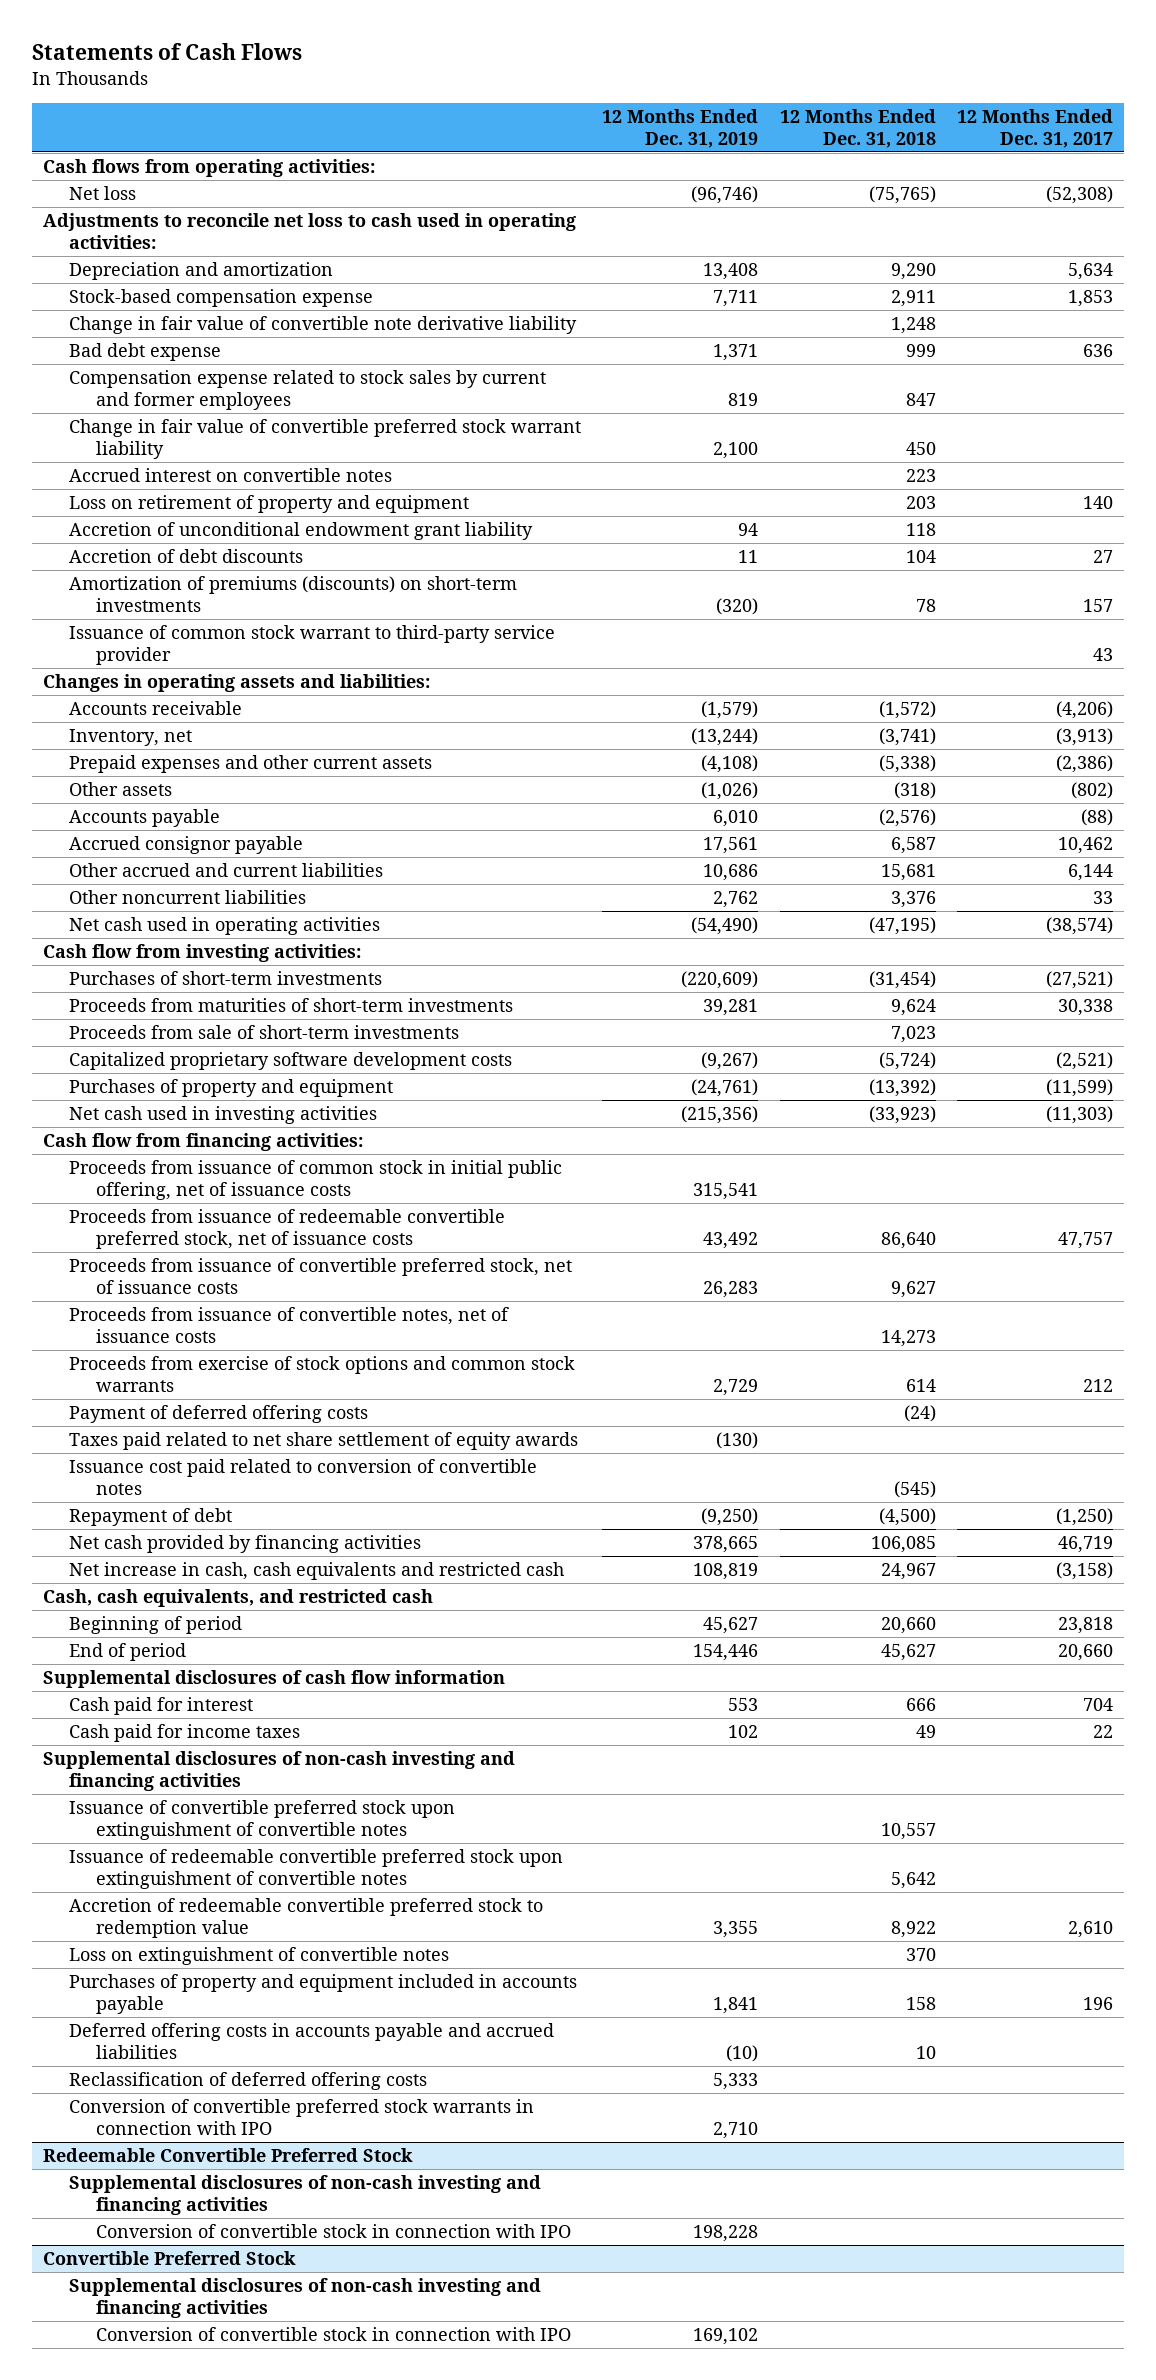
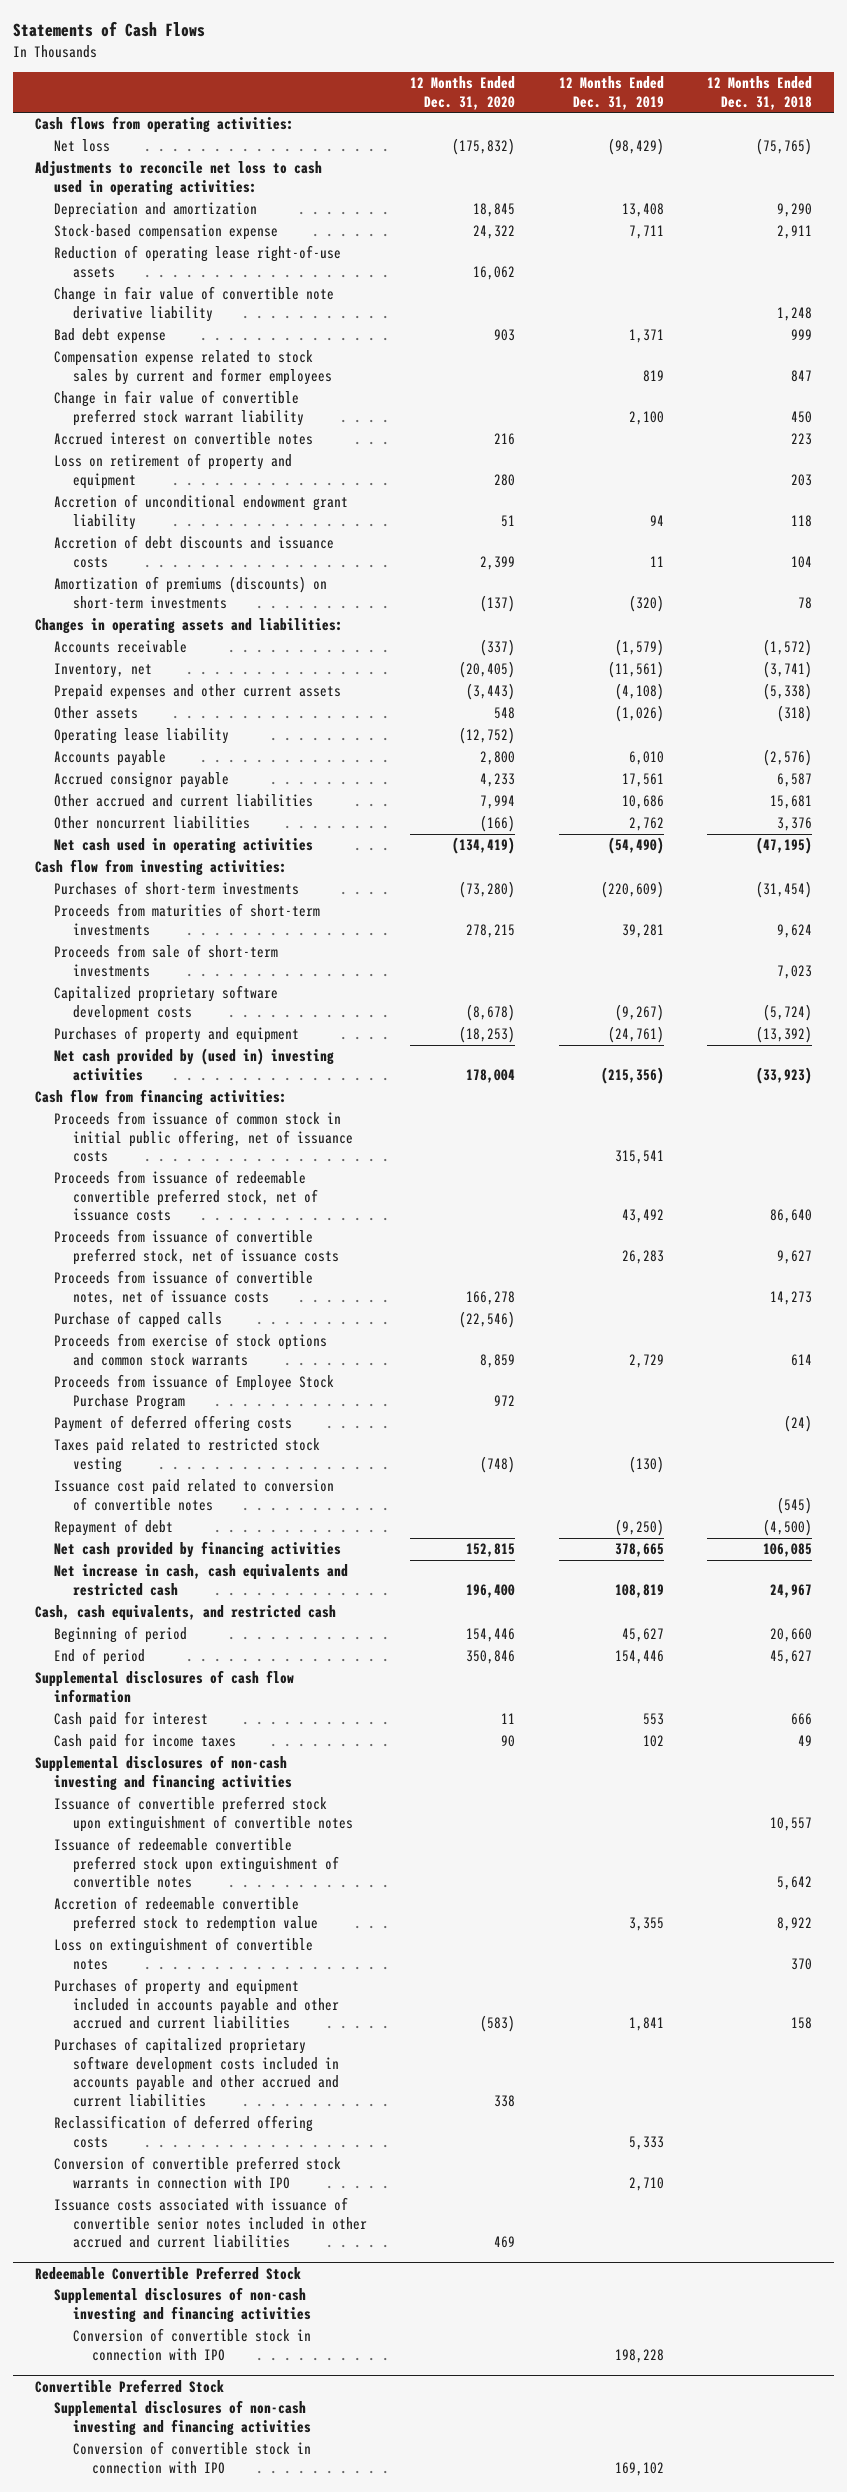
[957,108,1114,148] 12 Months Ended Dec. 31, 2017 -> none
none -> [410,76,516,110] 12 Months Ended Dec. 31, 2020
[691,186,759,205] (96,746) -> [607,138,664,156] (98,429)
none -> [53,245,341,278] Reduction of operating lease right-of-use assets
[69,549,304,564] Accretion of debt discounts -> [53,535,334,568] Accretion of debt discounts and issuance costs
[69,625,556,666] Issuance of common stock warrant to third-party service provider -> none
[691,728,759,747] (13,244) -> [607,661,664,679] (11,561)
none -> [53,728,229,745] Operating lease liability
[69,1106,378,1125] Net cash used in investing activities -> [53,1048,334,1081] Net cash provided by (used in) investing activities
none -> [53,1311,222,1329] Purchase of capped calls
none -> [53,1374,334,1410] Proceeds from issuance of Employee Stock Purchase Program
[69,1432,579,1451] Taxes paid related to net share settlement of equity awards -> none
none -> [53,1438,320,1473] Taxes paid related to restricted stock vesting
[69,2023,555,2060] Deferred offering costs in accounts payable and accrued liabilities -> none
[69,1974,578,2015] Purchases of property and equipment included in accounts payable -> [53,1978,340,2030] Purchases of property and equipment included in accounts payable and other accrued and current liabilities
none -> [53,2037,340,2107] Purchases of capitalized proprietary software development costs included in accounts payable and other accrued and current liabilities
none -> [53,2197,368,2249] Issuance costs associated with issuance of convertible senior notes included in other accrued and current liabilities

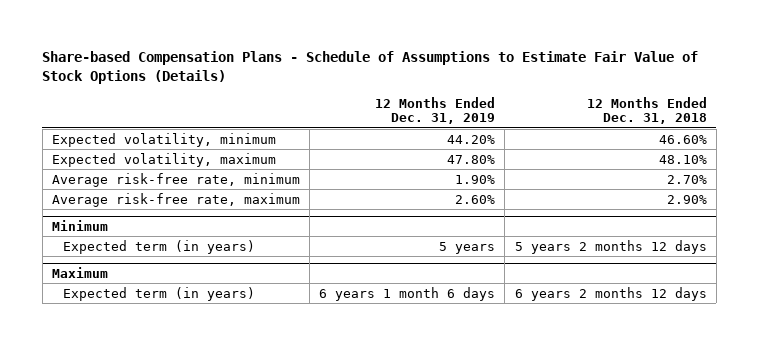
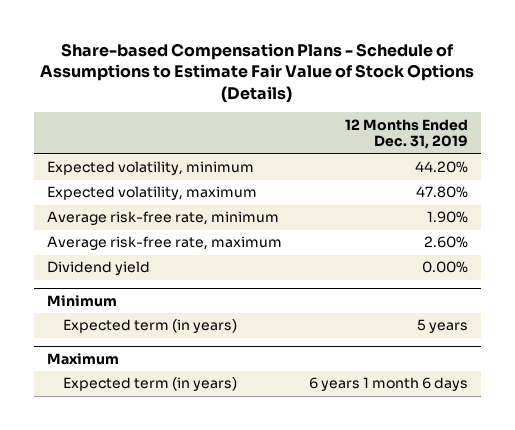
[586,96,707,125] 12 Months Ended Dec. 31, 2018 -> none
none -> [47,261,151,276] Dividend yield

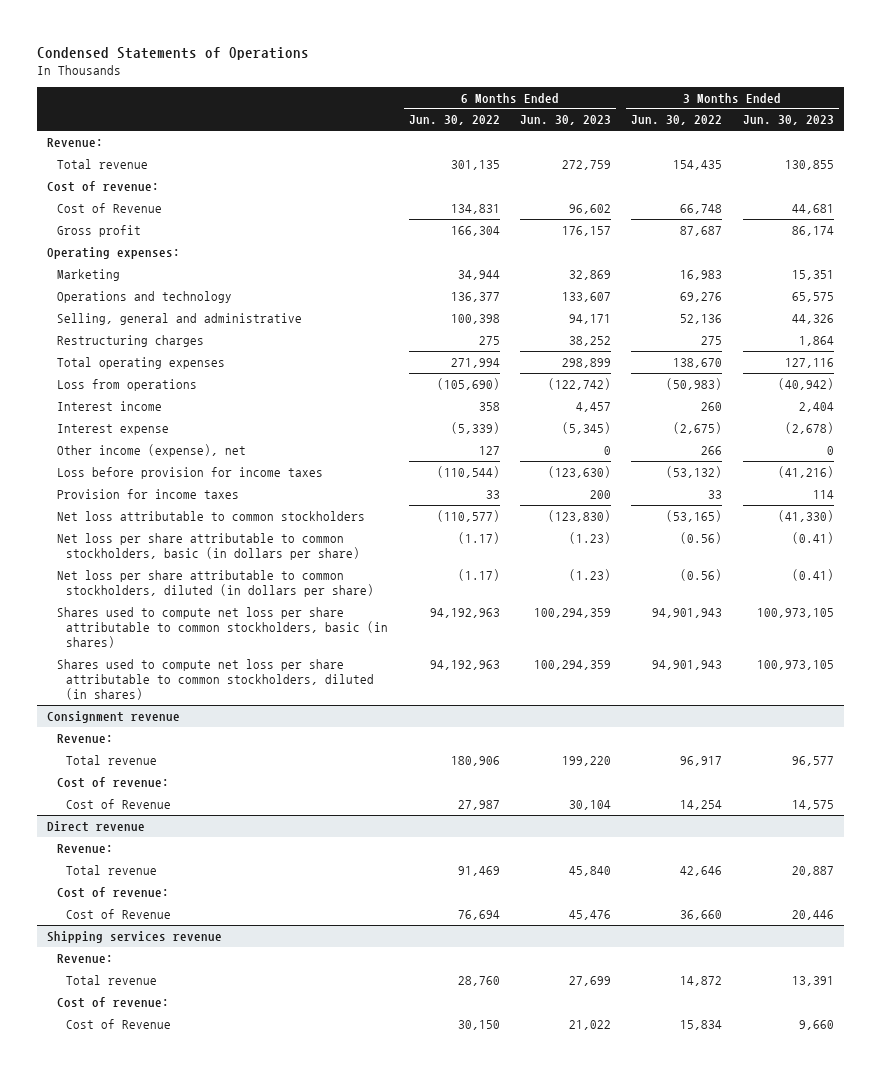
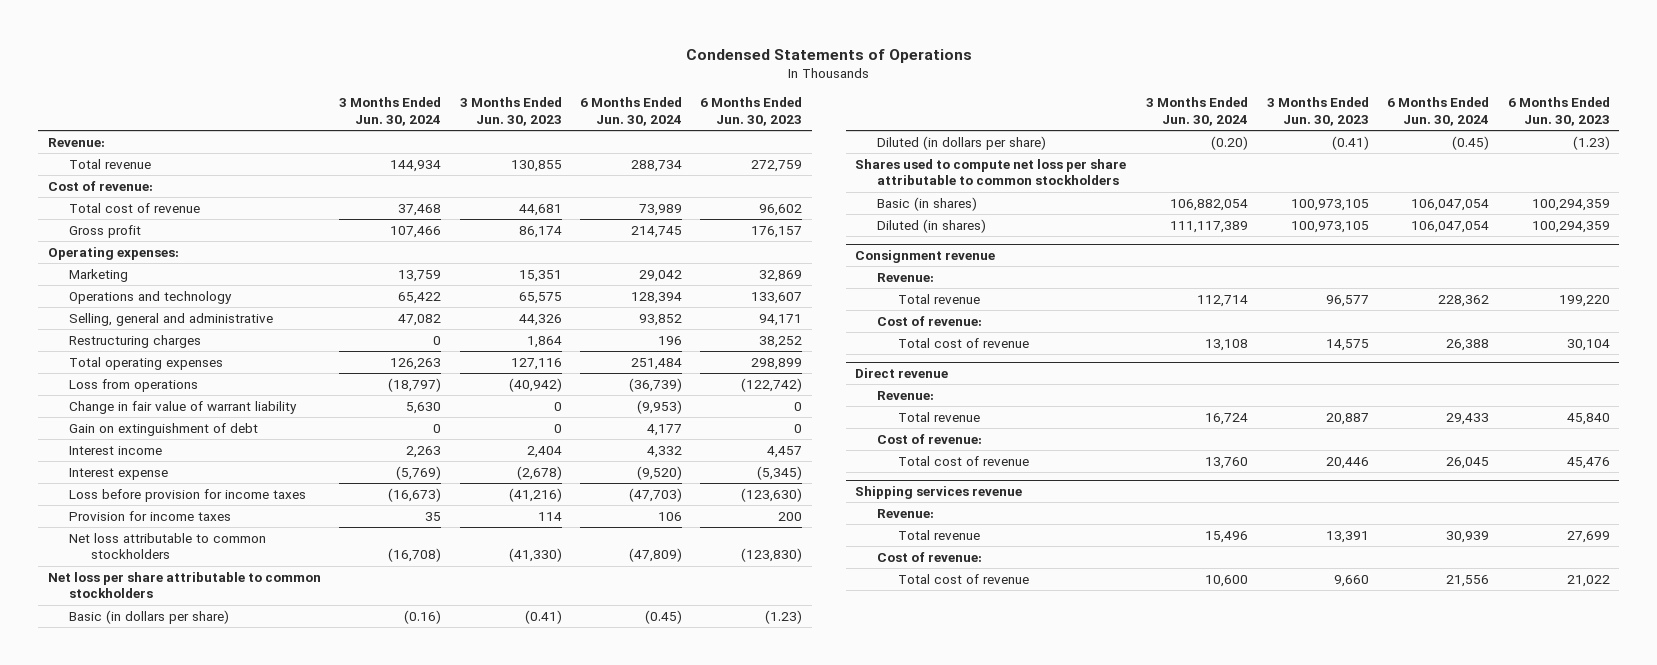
[408,115,500,126] Jun. 30, 2022 -> none
[631,115,723,126] Jun. 30, 2022 -> none
none -> [339,97,442,126] 3 Months Ended Jun. 30, 2024
none -> [580,97,683,126] 6 Months Ended Jun. 30, 2024
[56,202,162,213] Cost of Revenue -> [69,202,201,213] Total cost of revenue
none -> [69,400,298,414] Change in fair value of warrant liability
none -> [69,422,259,436] Gain on extinguishment of debt
[56,443,246,457] Other income (expense), net -> none
none -> [47,571,321,599] Net loss per share attributable to common stockholders
[56,532,361,561] Net loss per share attributable to common stockholders, basic (in dollars per share) -> [69,609,230,624] Basic (in dollars per share)
[56,569,375,598] Net loss per share attributable to common stockholders, diluted (in dollars per share) -> [876,135,1046,150] Diluted (in dollars per share)
none -> [854,158,1126,186] Shares used to compute net loss per share attributable to common stockholders
[56,606,389,649] Shares used to compute net loss per share attributable to common stockholders, basic (in shares) -> [876,196,977,211] Basic (in shares)
[56,658,375,701] Shares used to compute net loss per share attributable to common stockholders, diluted (in shares) -> [876,218,986,233] Diluted (in shares)
[66,798,172,809] Cost of Revenue -> [898,337,1030,348] Total cost of revenue
[66,908,172,919] Cost of Revenue -> [898,455,1030,466] Total cost of revenue
[66,1018,172,1029] Cost of Revenue -> [898,573,1030,584] Total cost of revenue

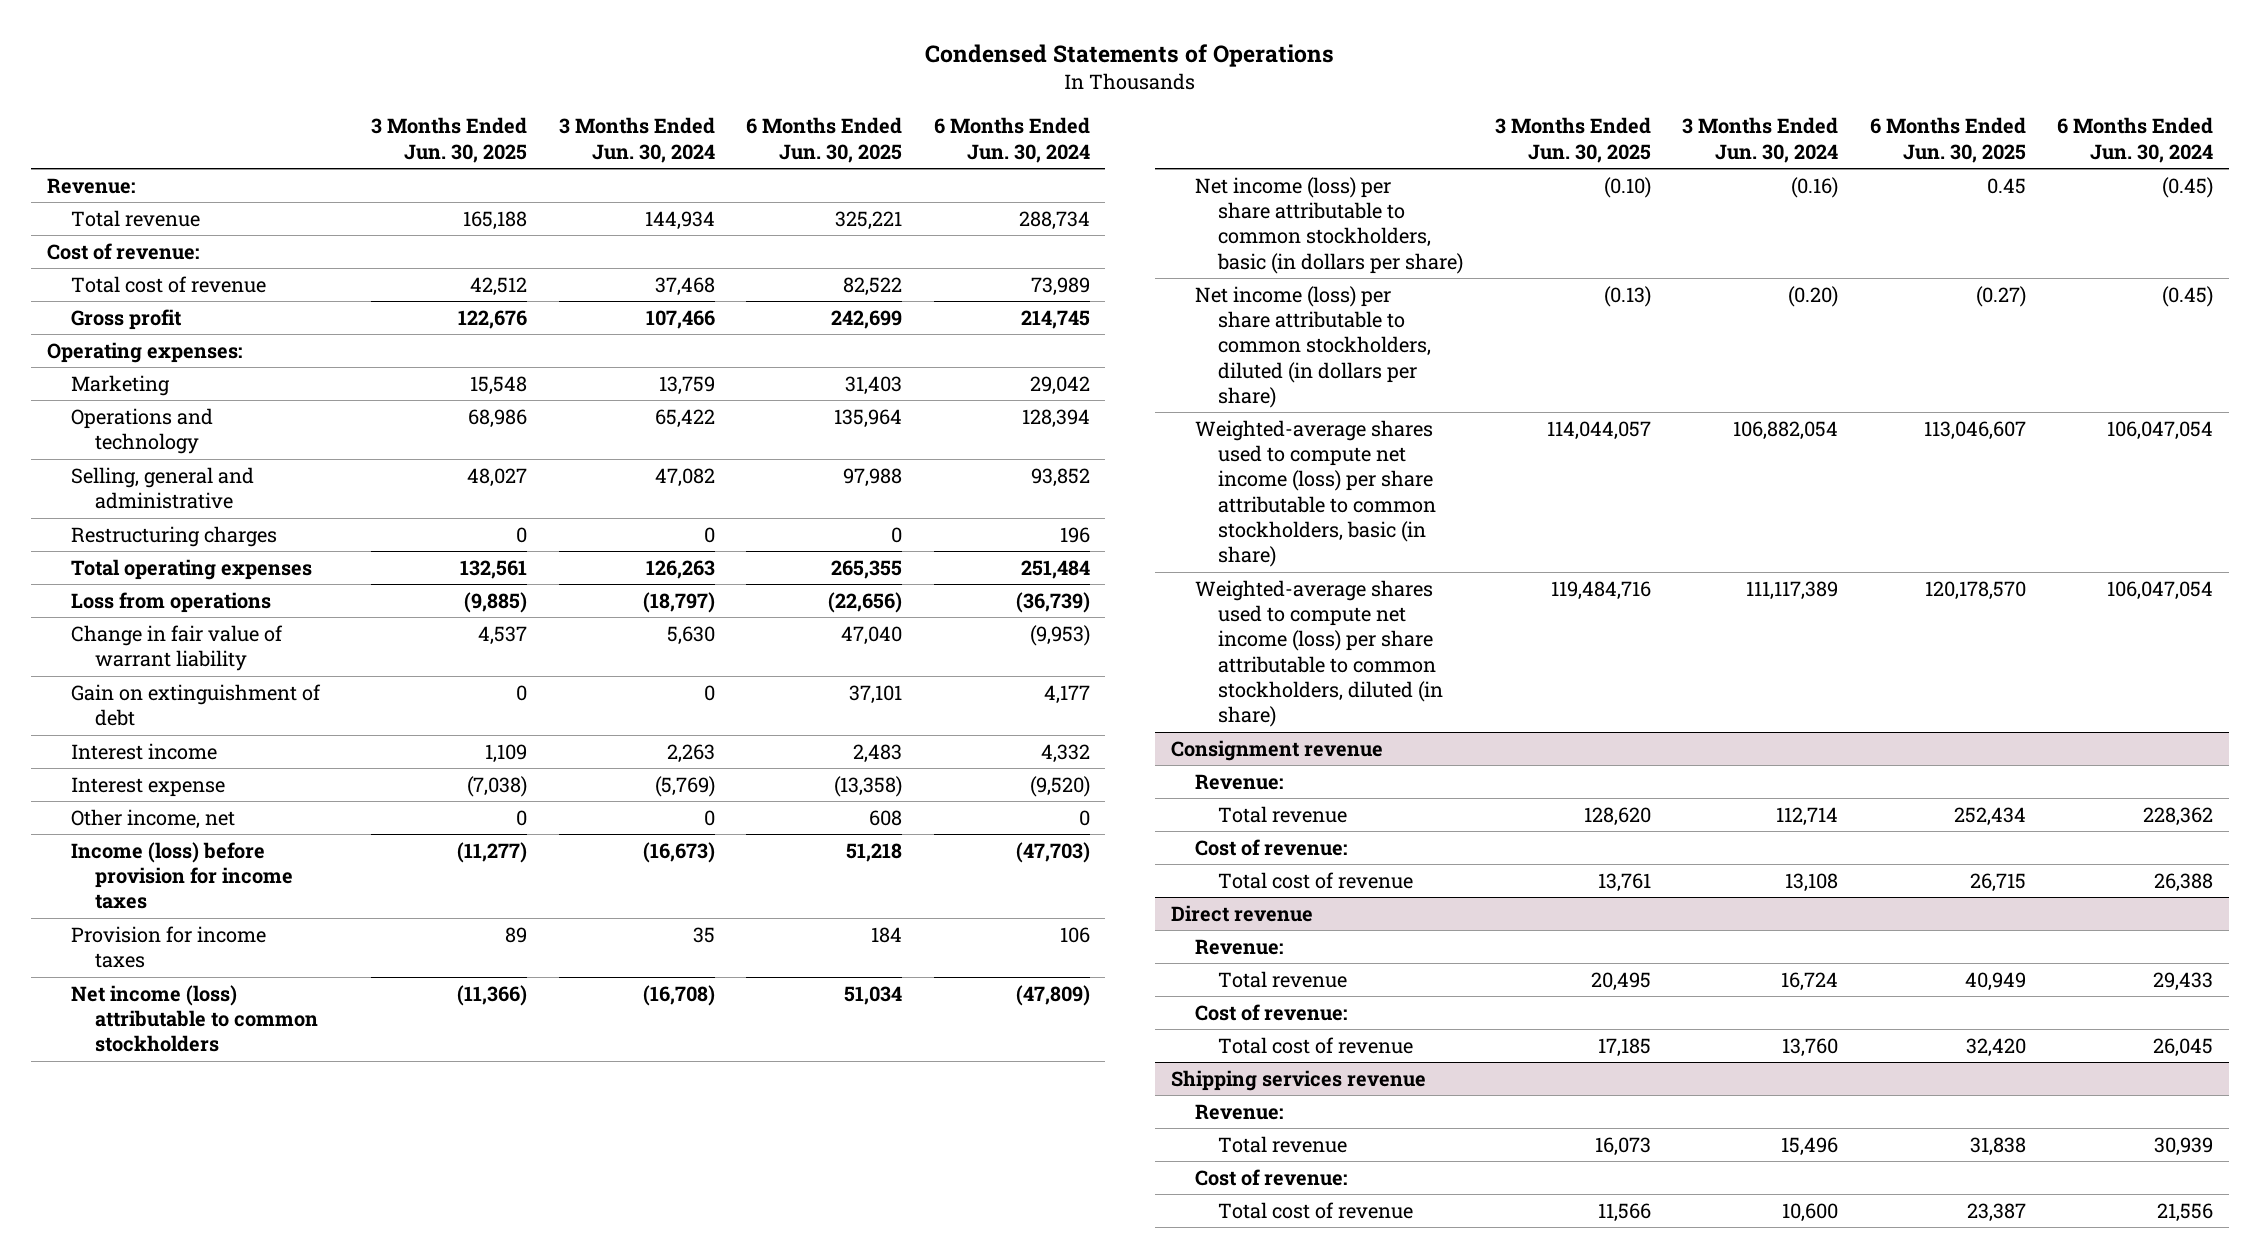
[459,97,562,126] 3 Months Ended Jun. 30, 2023 -> none
[700,97,803,126] 6 Months Ended Jun. 30, 2023 -> none
none -> [371,117,528,163] 3 Months Ended Jun. 30, 2025
none -> [746,117,903,163] 6 Months Ended Jun. 30, 2025
none -> [70,808,235,829] Other income, net
[69,488,307,502] Loss before provision for income taxes -> [70,841,293,910] Income (loss) before provision for income taxes
[47,571,321,599] Net loss per share attributable to common stockholders -> none
[854,158,1126,186] Shares used to compute net loss per share attributable to common stockholders -> none
[69,532,267,560] Net loss attributable to common stockholders -> [70,984,318,1053] Net income (loss) attributable to common stockholders
[69,609,230,624] Basic (in dollars per share) -> [1194,176,1464,274] Net income (loss) per share attributable to common stockholders, basic (in dollars per share)
[876,135,1046,150] Diluted (in dollars per share) -> [1194,285,1432,408] Net income (loss) per share attributable to common stockholders, diluted (in dollars per share)
[876,196,977,211] Basic (in shares) -> [1194,419,1437,568] Weighted-average shares used to compute net income (loss) per share attributable to common stockholders, basic (in share)
[876,218,986,233] Diluted (in shares) -> [1194,579,1444,728] Weighted-average shares used to compute net income (loss) per share attributable to common stockholders, diluted (in share)

